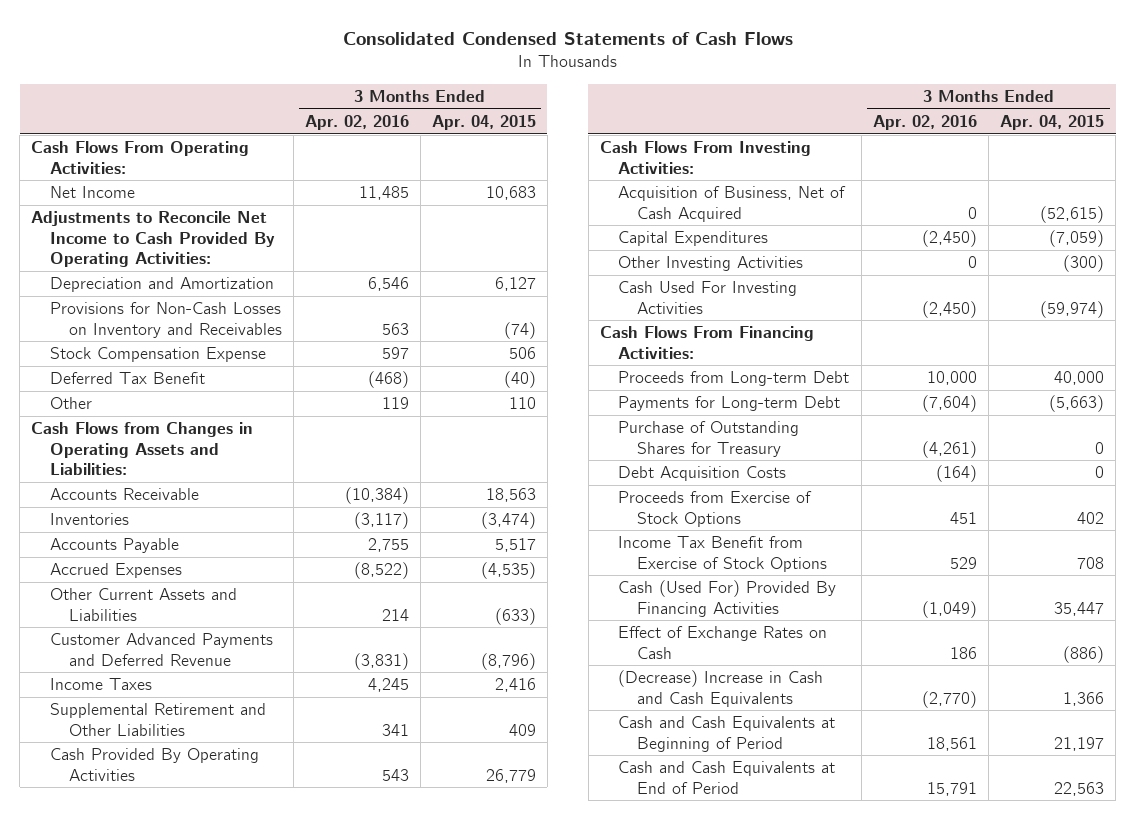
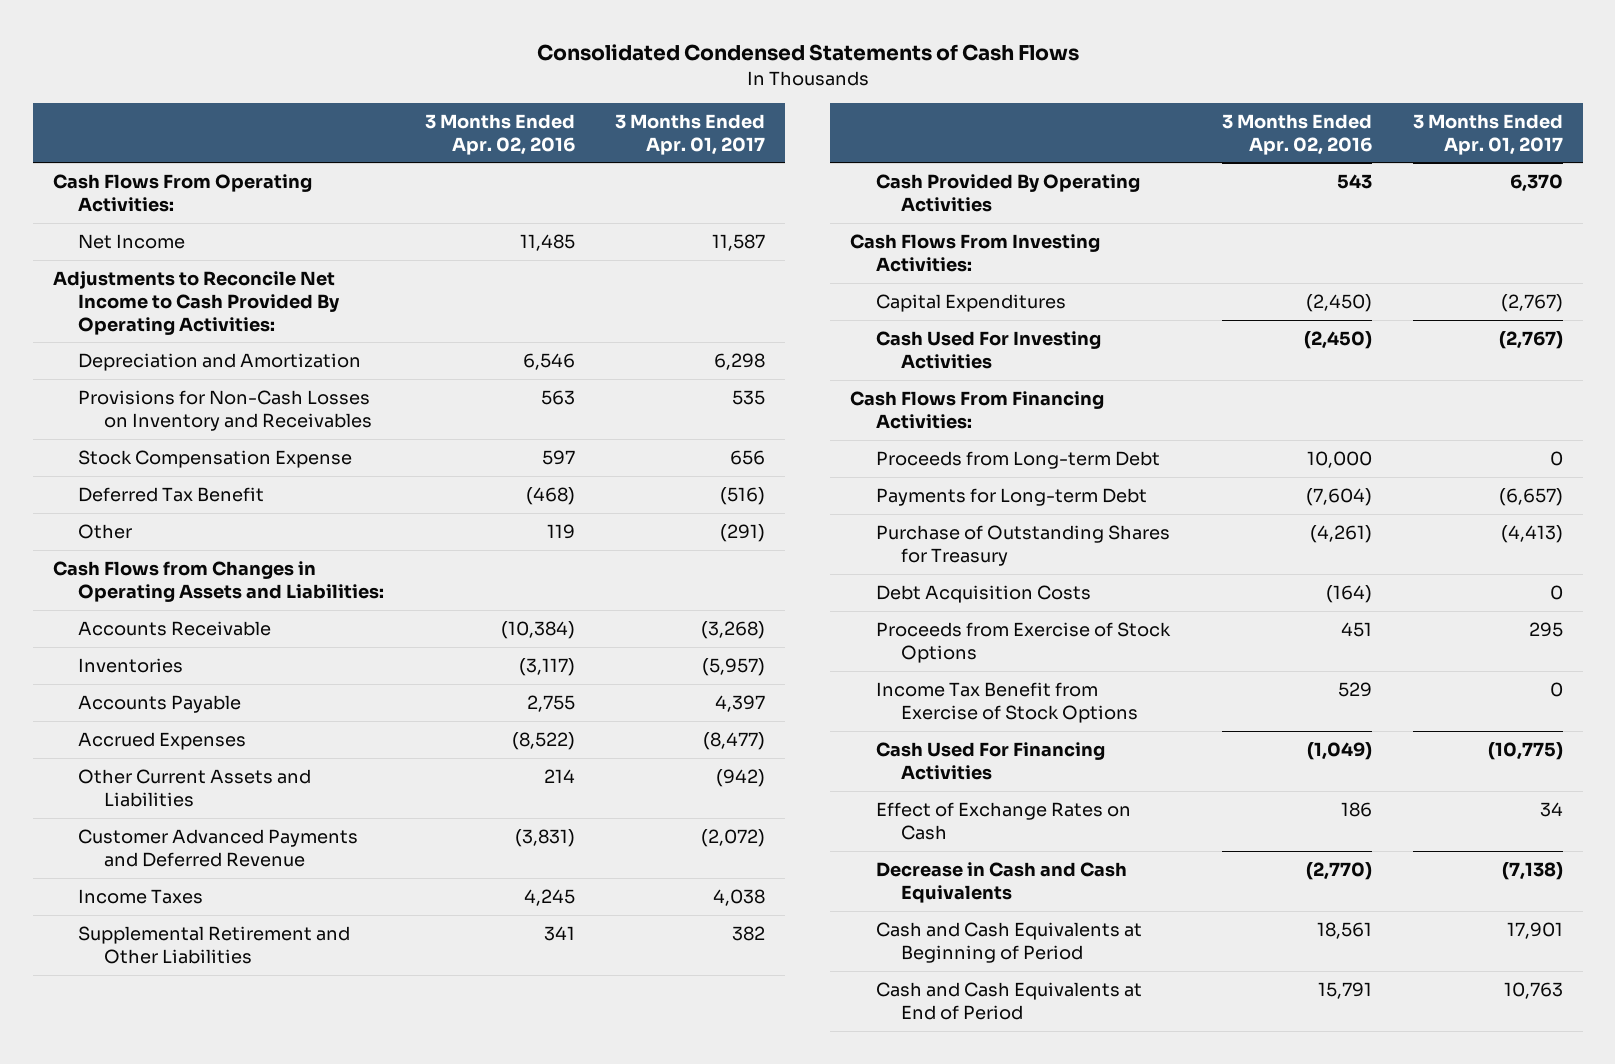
[431,114,536,130] Apr. 04, 2015 -> none
none -> [615,113,766,155] 3 Months Ended Apr. 01, 2017
[618,186,847,222] Acquisition of Business, Net of Cash Acquired -> none
[618,256,804,272] Other Investing Activities -> none
[618,580,837,617] Cash (Used For) Provided By Financing Activities -> [875,741,1105,780] Cash Used For Financing Activities
[618,670,824,707] (Decrease) Increase in Cash and Cash Equivalents -> [875,861,1127,903] Decrease in Cash and Cash Equivalents

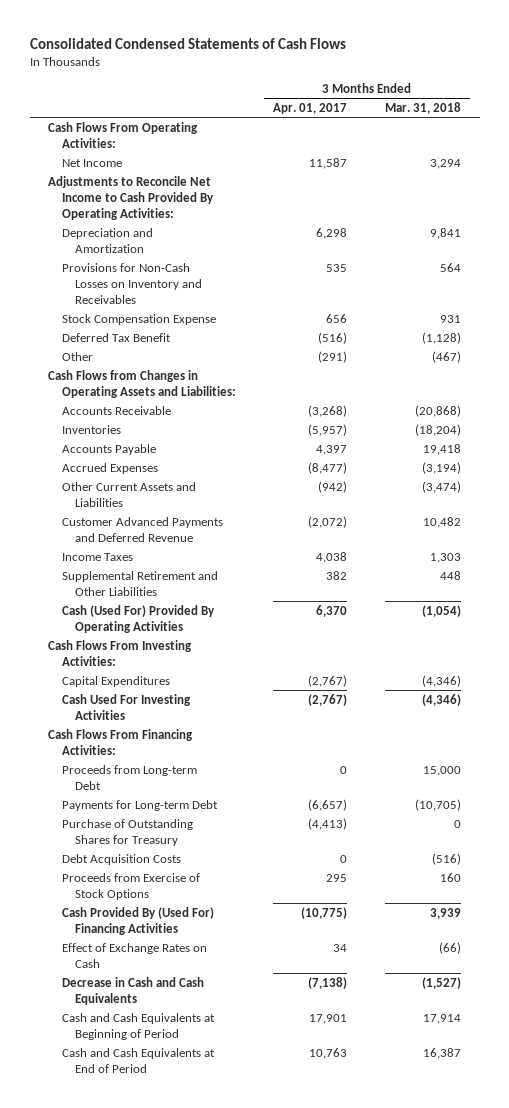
[424,113,575,155] 3 Months Ended Apr. 02, 2016 -> none
none -> [384,101,461,114] Mar. 31, 2018
[875,173,1140,212] Cash Provided By Operating Activities -> [61,604,215,633] Cash (Used For) Provided By Operating Activities
[875,681,1139,723] Income Tax Benefit from Exercise of Stock Options -> none
[875,741,1105,780] Cash Used For Financing Activities -> [61,906,214,935] Cash Provided By (Used For) Financing Activities

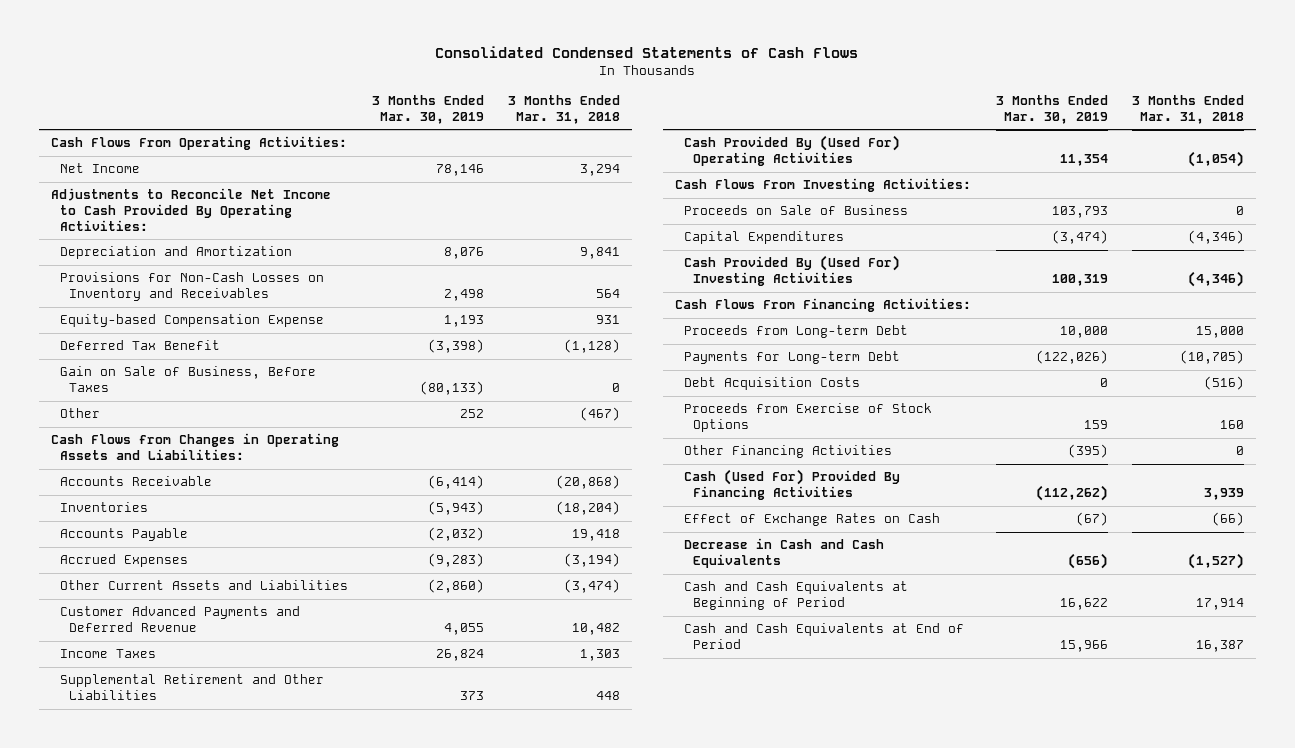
[273,102,348,114] Apr. 01, 2017 -> none
none -> [371,94,484,124] 3 Months Ended Mar. 30, 2019
[61,313,216,325] Stock Compensation Expense -> [59,314,324,328] Equity-based Compensation Expense
none -> [59,366,316,393] Gain on Sale of Business, Before Taxes
[61,604,215,633] Cash (Used For) Provided By Operating Activities -> [684,135,901,167] Cash Provided By (Used For) Operating Activities
none -> [684,205,909,216] Proceeds on Sale of Business
[61,693,191,720] Cash Used For Investing Activities -> [684,255,901,287] Cash Provided By (Used For) Investing Activities
[61,818,193,846] Purchase of Outstanding Shares for Treasury -> none
none -> [684,445,893,459] Other Financing Activities
[61,906,214,935] Cash Provided By (Used For) Financing Activities -> [684,469,901,501] Cash (Used For) Provided By Financing Activities

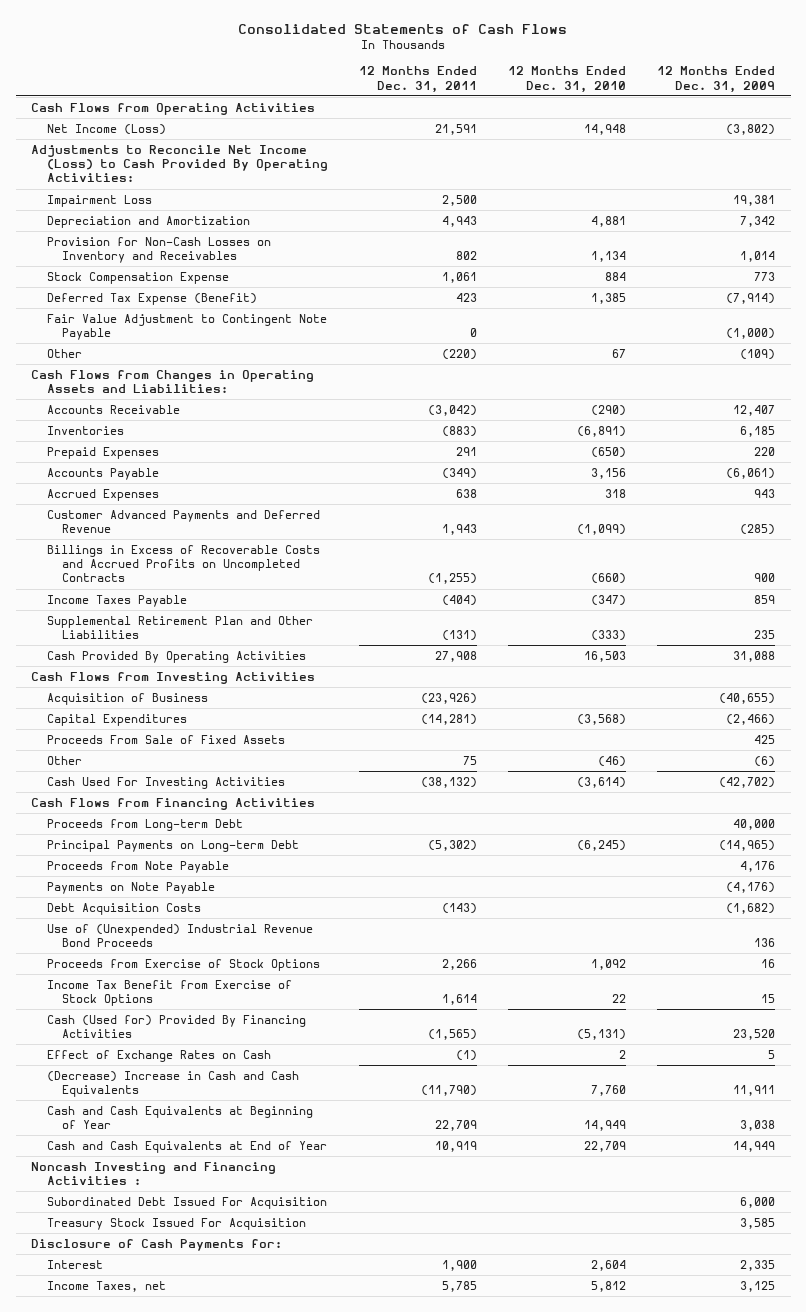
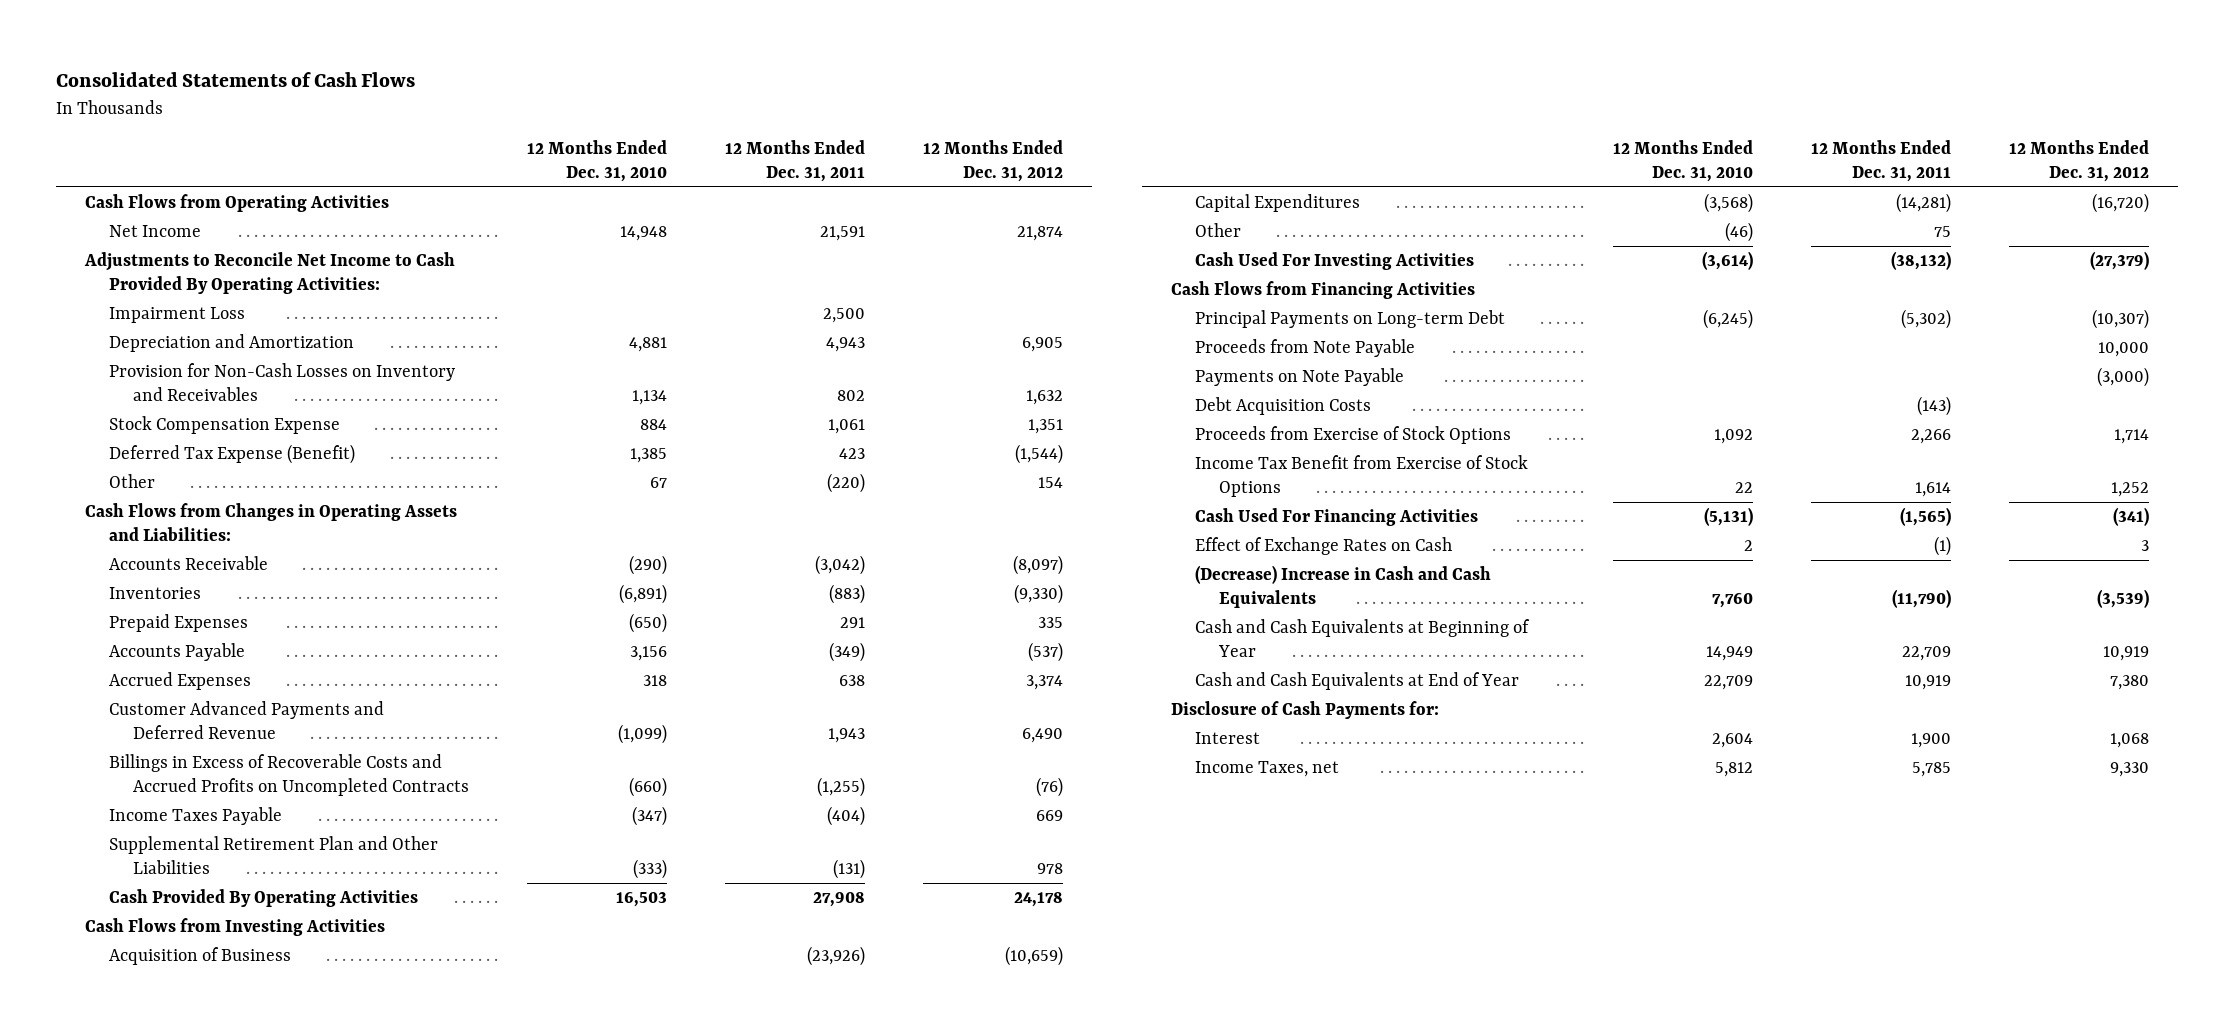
[657,66,776,93] 12 Months Ended Dec. 31, 2009 -> none
none -> [922,140,1063,183] 12 Months Ended Dec. 31, 2012
[46,123,166,135] Net Income (Loss) -> [108,225,201,238] Net Income
[31,144,328,183] Adjustments to Reconcile Net Income (Loss) to Cash Provided By Operating Activities: -> [83,252,455,294] Adjustments to Reconcile Net Income to Cash Provided By Operating Activities:
[46,313,327,341] Fair Value Adjustment to Contingent Note Payable -> none
[46,734,285,744] Proceeds From Sale of Fixed Assets -> none
[46,818,243,831] Proceeds from Long-term Debt -> none
[46,923,313,948] Use of (Unexpended) Industrial Revenue Bond Proceeds -> none
[46,1014,306,1039] Cash (Used for) Provided By Financing Activities -> [1195,508,1479,527] Cash Used For Financing Activities
[31,1161,277,1186] Noncash Investing and Financing Activities : -> none
[46,1196,327,1209] Subordinated Debt Issued For Acquisition -> none
[46,1217,306,1230] Treasury Stock Issued For Acquisition -> none

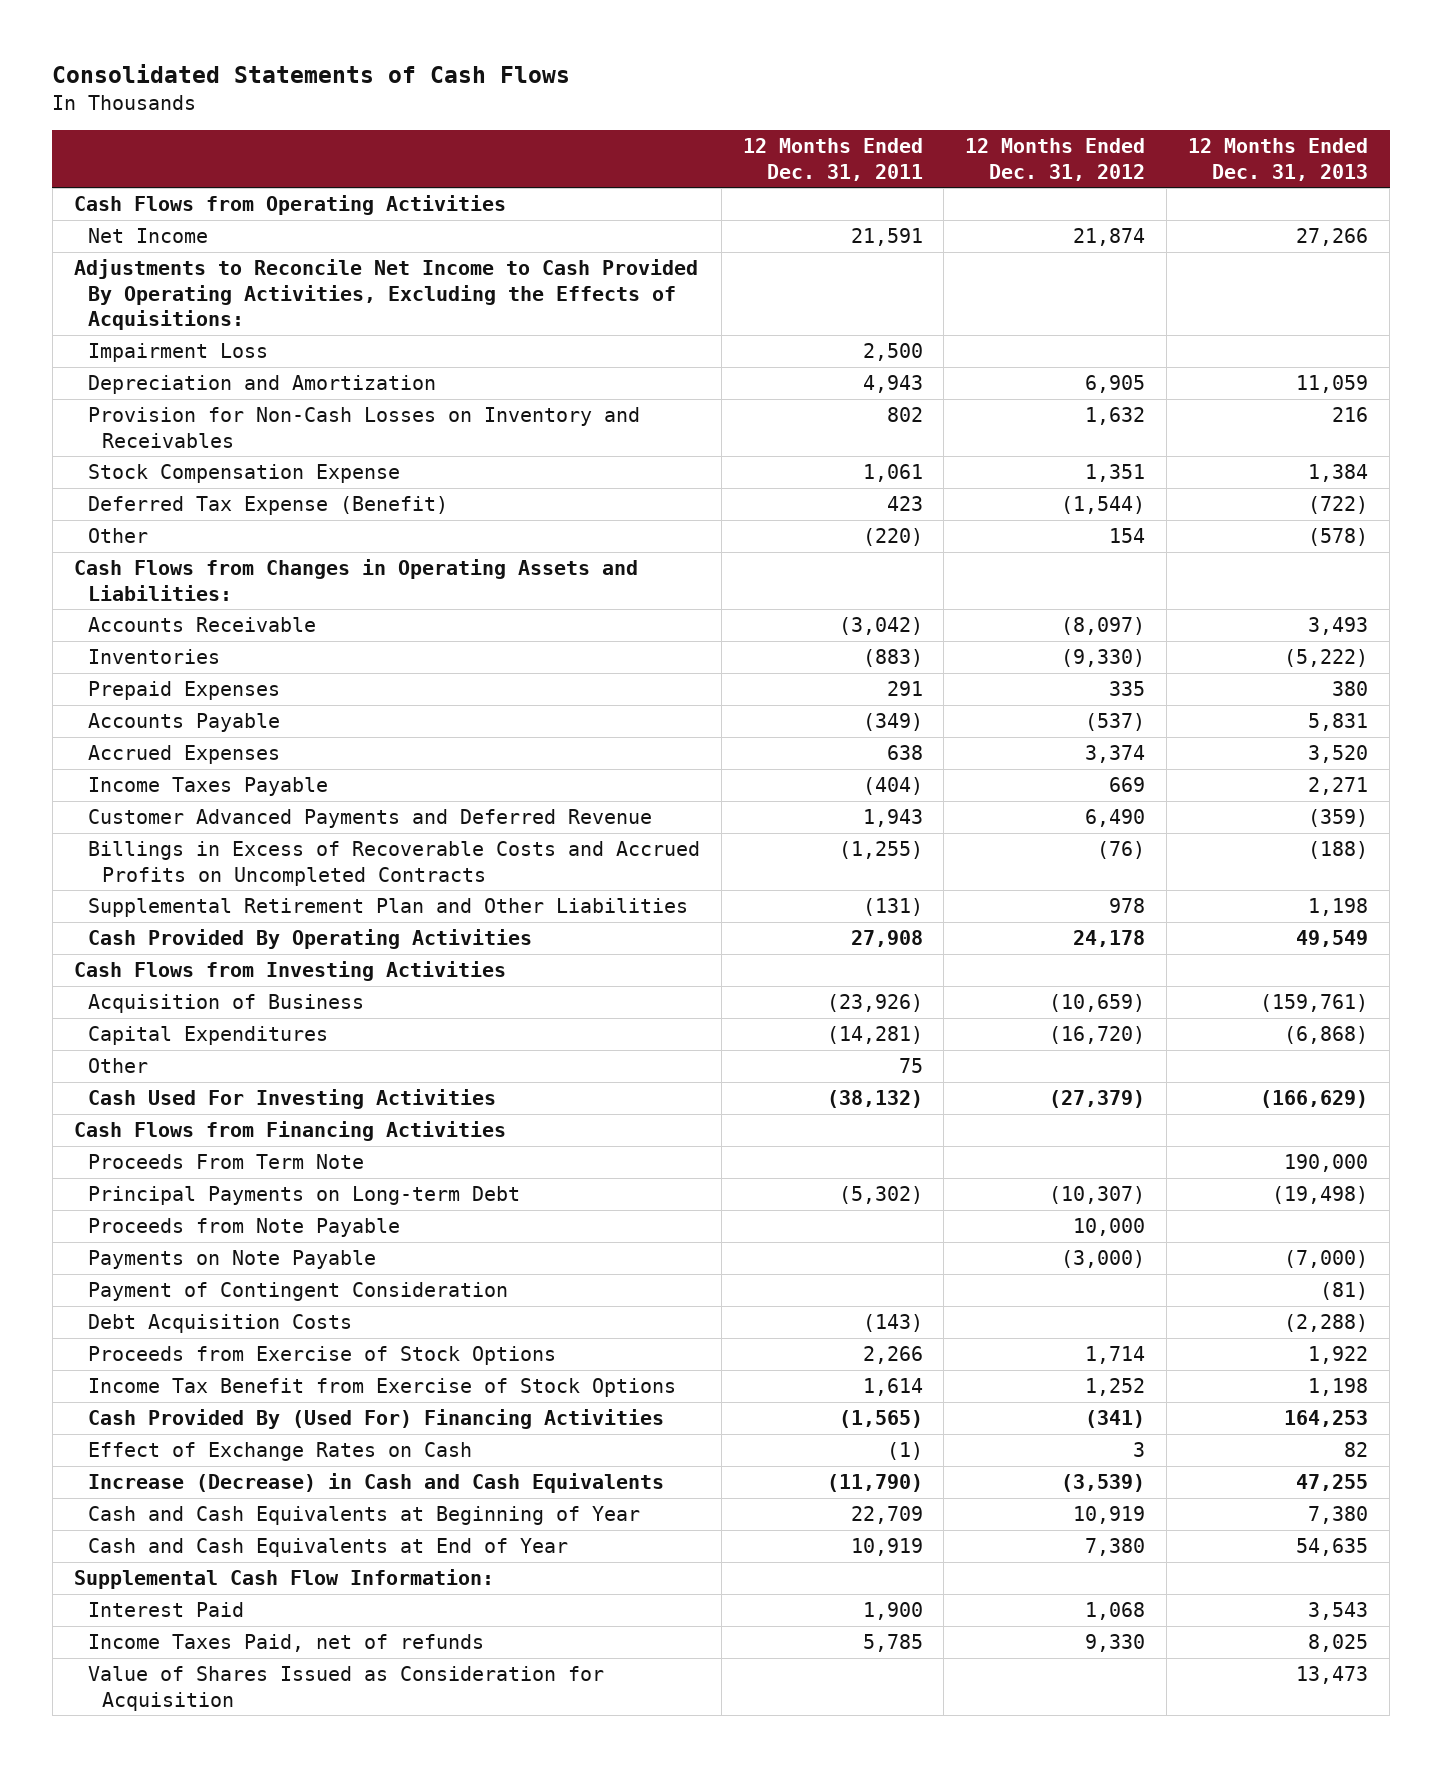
[526,140,667,183] 12 Months Ended Dec. 31, 2010 -> none
none -> [1188,138,1369,182] 12 Months Ended Dec. 31, 2013
[83,252,455,294] Adjustments to Reconcile Net Income to Cash Provided By Operating Activities: -> [73,259,698,331] Adjustments to Reconcile Net Income to Cash Provided By Operating Activities, Excluding the Effects of Acquisitions:
[108,807,282,826] Income Taxes Payable -> [87,777,328,797] Income Taxes Payable
none -> [87,1154,364,1170] Proceeds From Term Note
none -> [87,1282,508,1302] Payment of Contingent Consideration
[1195,508,1479,527] Cash Used For Financing Activities -> [87,1409,664,1430] Cash Provided By (Used For) Financing Activities
[1195,565,1492,608] (Decrease) Increase in Cash and Cash Equivalents -> [87,1473,664,1494] Increase (Decrease) in Cash and Cash Equivalents
[1171,701,1440,720] Disclosure of Cash Payments for: -> [73,1569,494,1590] Supplemental Cash Flow Information:
[1195,732,1261,745] Interest -> [87,1602,244,1618] Interest Paid
[1195,761,1340,778] Income Taxes, net -> [87,1634,484,1653] Income Taxes Paid, net of refunds
none -> [87,1666,604,1711] Value of Shares Issued as Consideration for Acquisition

